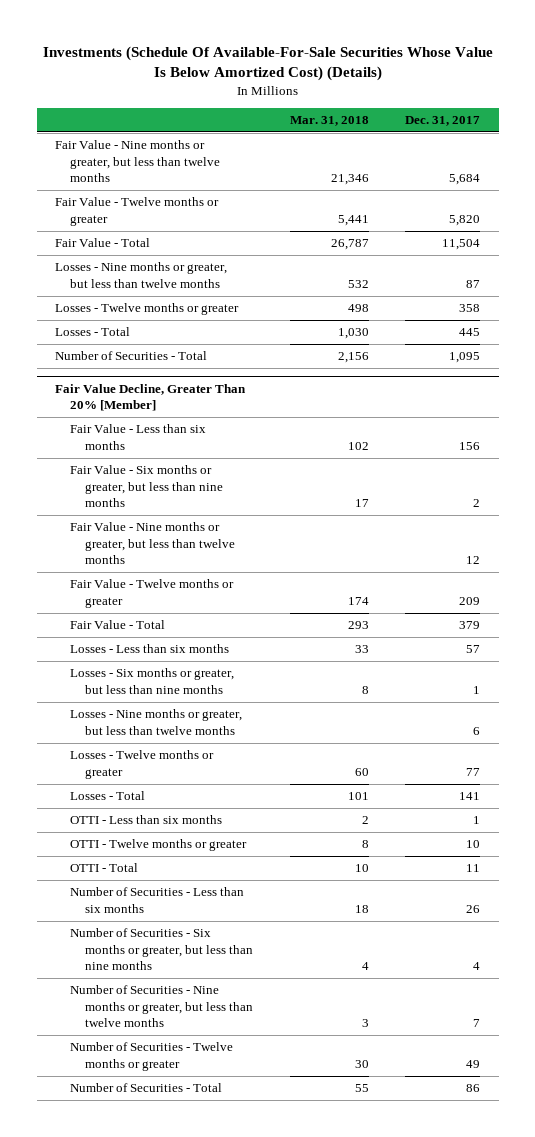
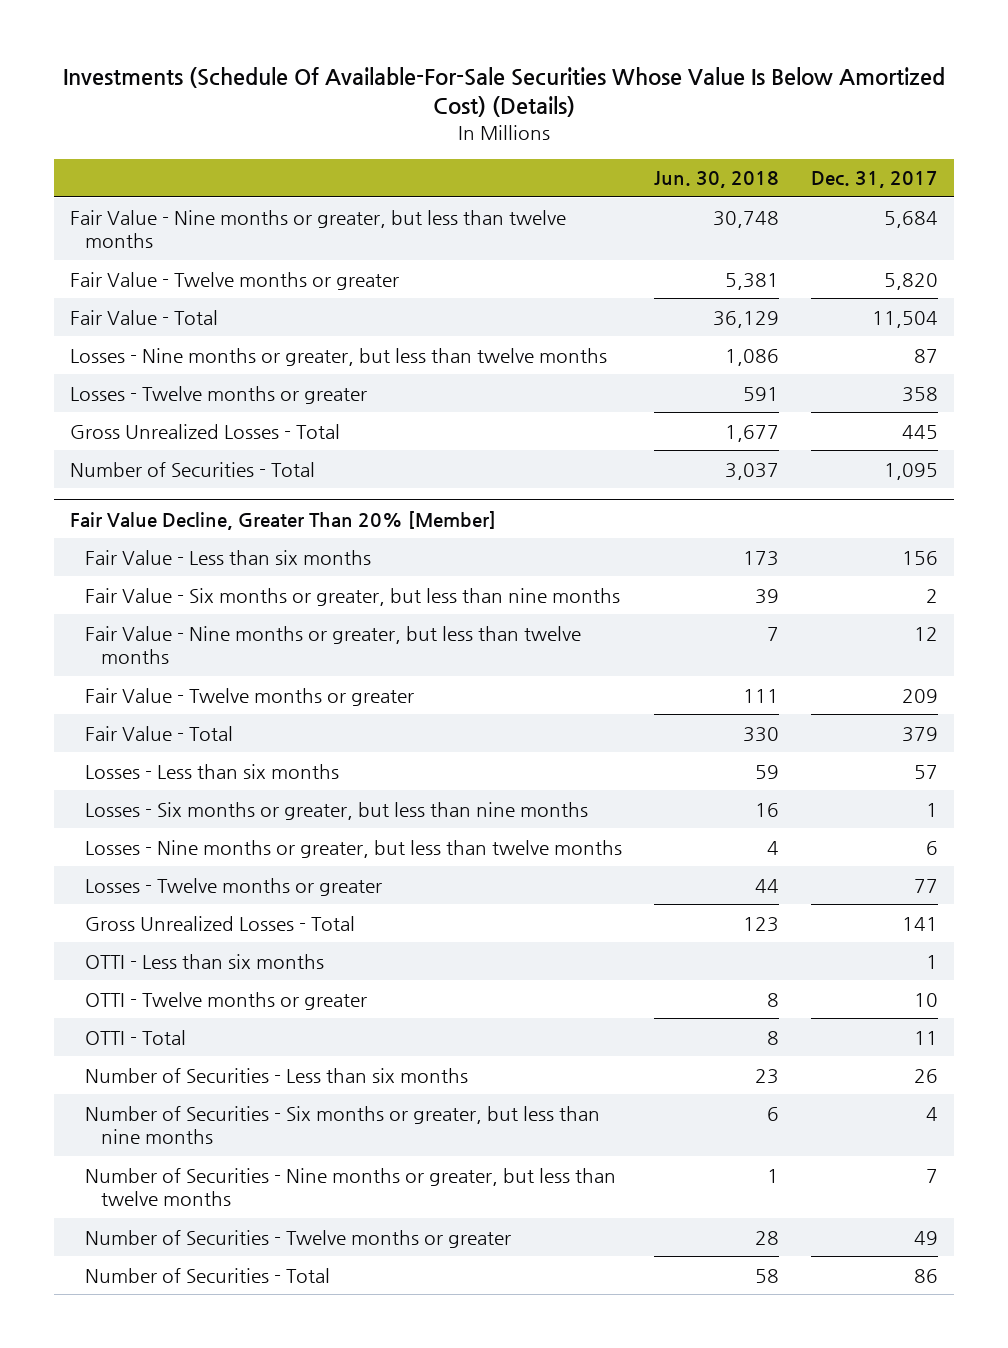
[289,115,369,126] Mar. 31, 2018 -> none
none -> [654,171,780,189] Jun. 30, 2018
[55,327,131,337] Losses - Total -> [69,423,340,439] Gross Unrealized Losses - Total
[69,791,145,801] Losses - Total -> [85,915,356,931] Gross Unrealized Losses - Total

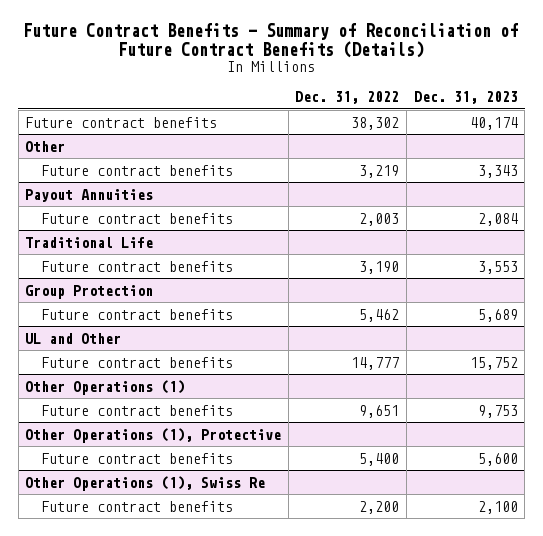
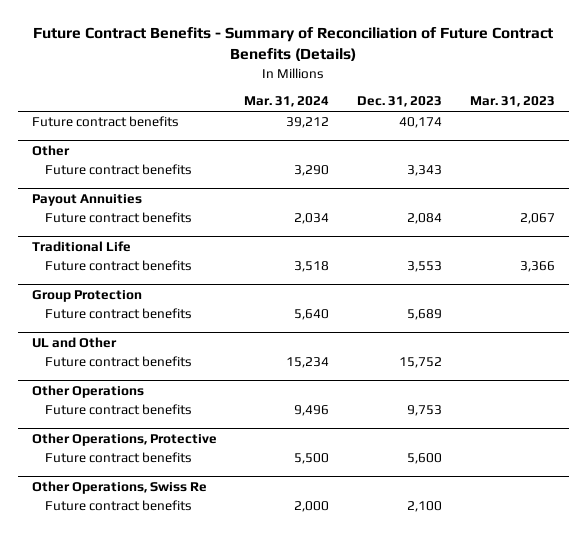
[295,91,400,105] Dec. 31, 2022 -> none
none -> [244,96,330,108] Mar. 31, 2024
none -> [470,96,556,108] Mar. 31, 2023
[25,379,186,395] Other Operations (1) -> [31,384,144,398] Other Operations
[25,427,282,443] Other Operations (1), Protective -> [31,432,217,446] Other Operations, Protective
[25,475,266,491] Other Operations (1), Swiss Re -> [31,480,207,494] Other Operations, Swiss Re

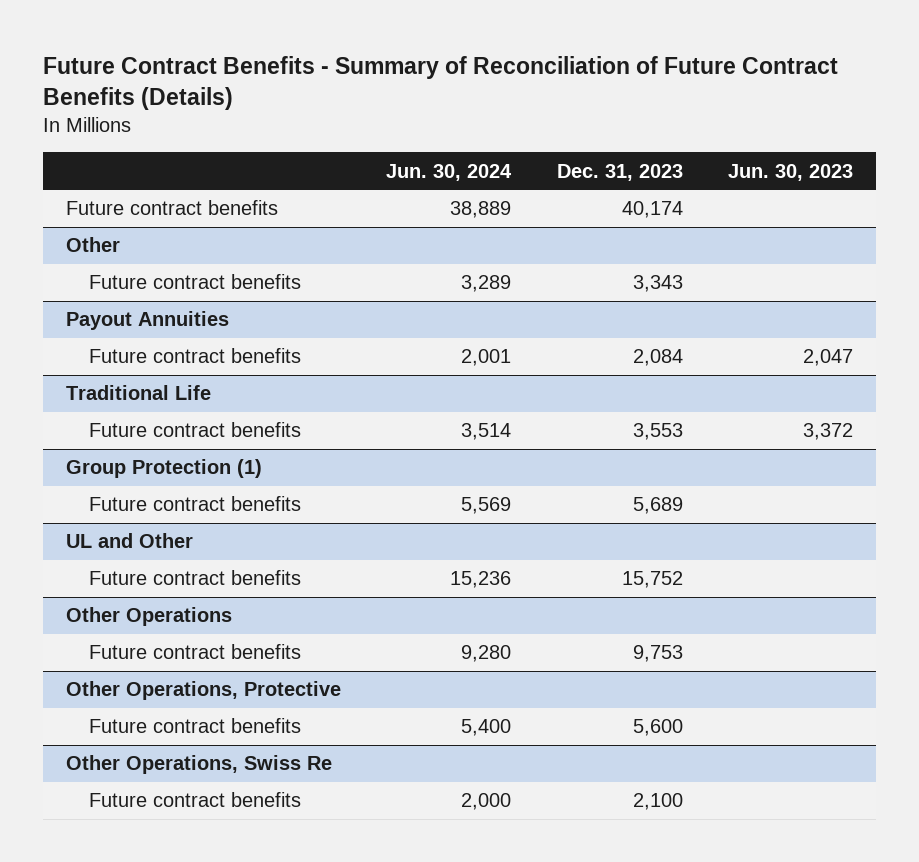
[244,96,330,108] Mar. 31, 2024 -> none
[470,96,556,108] Mar. 31, 2023 -> none
none -> [386,163,513,181] Jun. 30, 2024
none -> [727,163,853,181] Jun. 30, 2023
[31,289,142,302] Group Protection -> [65,459,262,479] Group Protection (1)

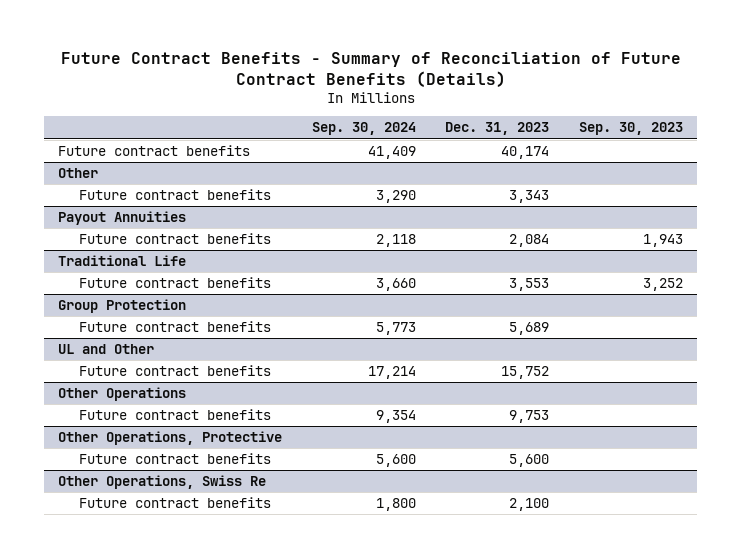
[386,163,513,181] Jun. 30, 2024 -> none
[727,163,853,181] Jun. 30, 2023 -> none
none -> [311,122,416,136] Sep. 30, 2024
none -> [578,122,683,136] Sep. 30, 2023
[65,459,262,479] Group Protection (1) -> [58,298,187,313] Group Protection

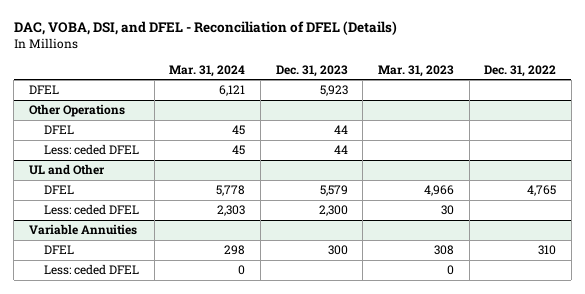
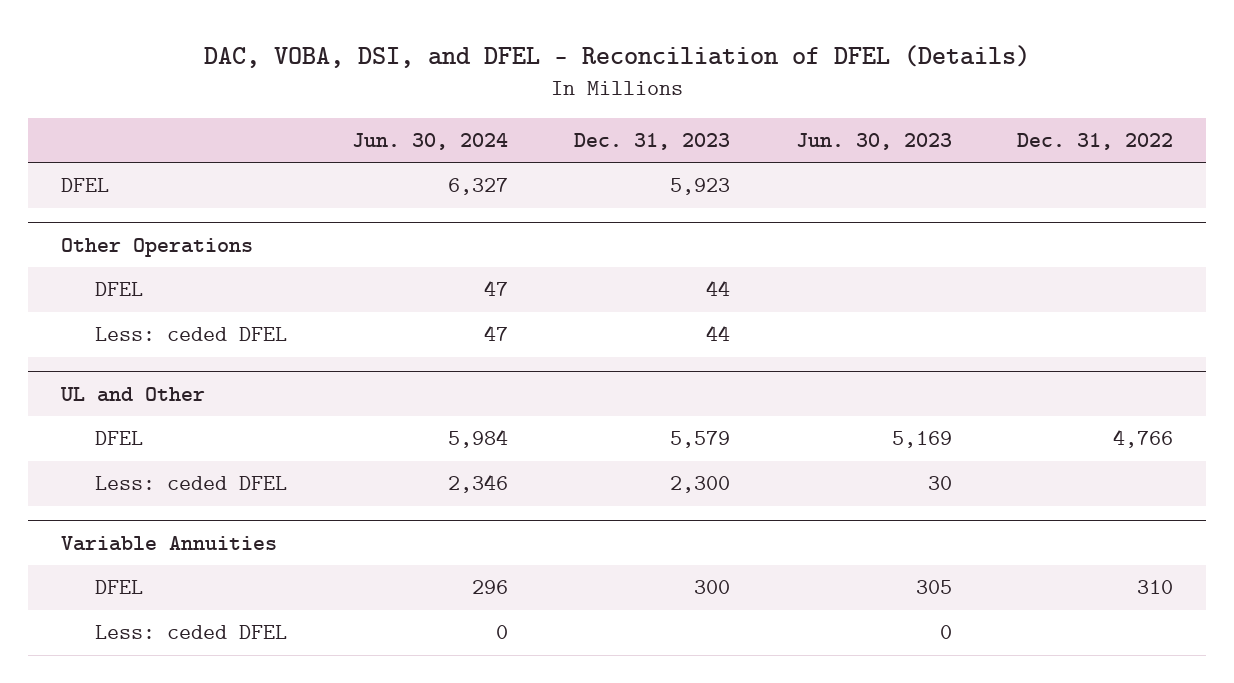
[169,64,246,77] Mar. 31, 2024 -> none
[377,64,454,77] Mar. 31, 2023 -> none
none -> [352,133,509,151] Jun. 30, 2024
none -> [795,133,952,151] Jun. 30, 2023
[527,185,557,197] 4,765 -> [1113,429,1174,449] 4,766

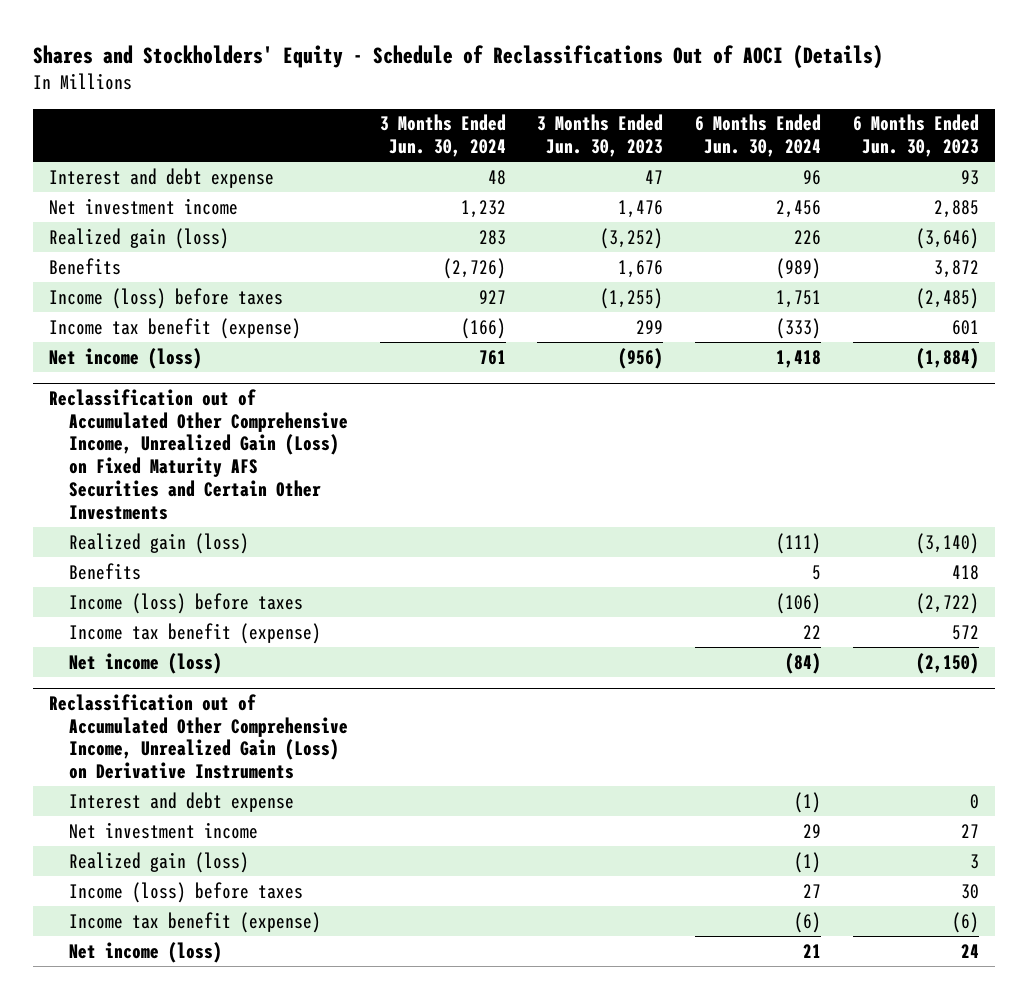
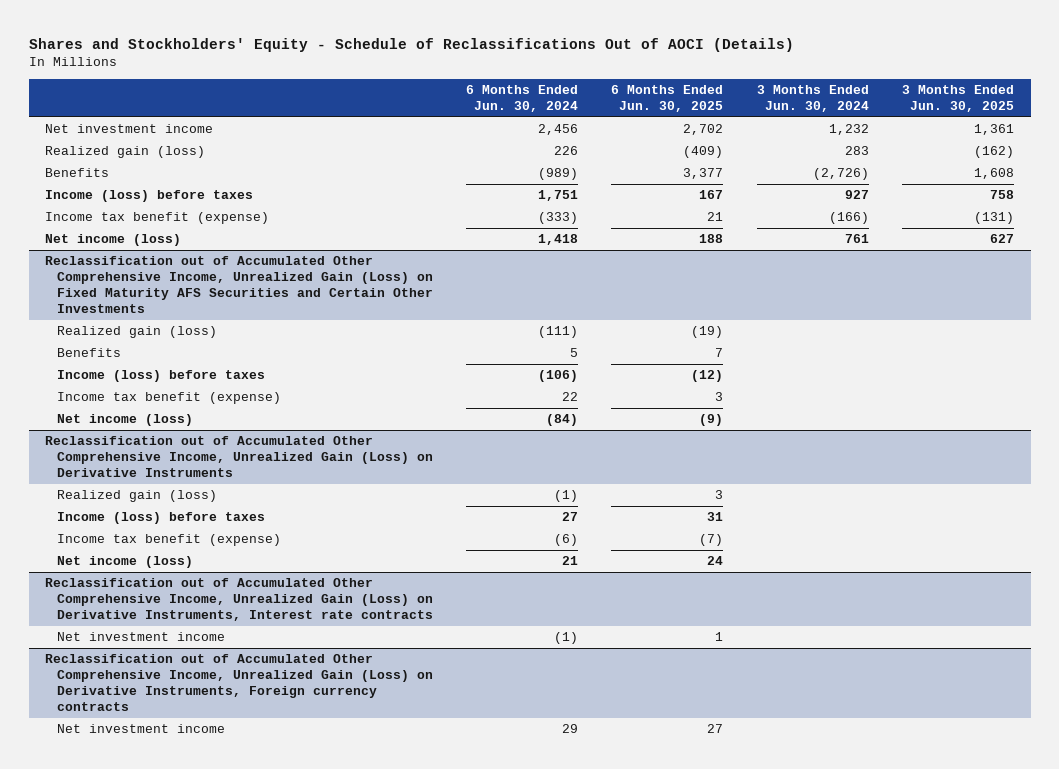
[537,114,664,158] 3 Months Ended Jun. 30, 2023 -> none
[852,114,979,158] 6 Months Ended Jun. 30, 2023 -> none
none -> [611,85,724,112] 6 Months Ended Jun. 30, 2025
none -> [901,85,1014,112] 3 Months Ended Jun. 30, 2025
[49,167,275,188] Interest and debt expense -> none
[69,791,295,812] Interest and debt expense -> none
[69,821,259,839] Net investment income -> none
none -> [45,578,433,621] Reclassification out of Accumulated Other Comprehensive Income, Unrealized Gain (Loss) on Derivative Instruments, Interest rate contracts
none -> [56,632,225,642] Net investment income
none -> [45,654,433,711] Reclassification out of Accumulated Other Comprehensive Income, Unrealized Gain (Loss) on Derivative Instruments, Foreign currency contracts
none -> [56,724,225,734] Net investment income

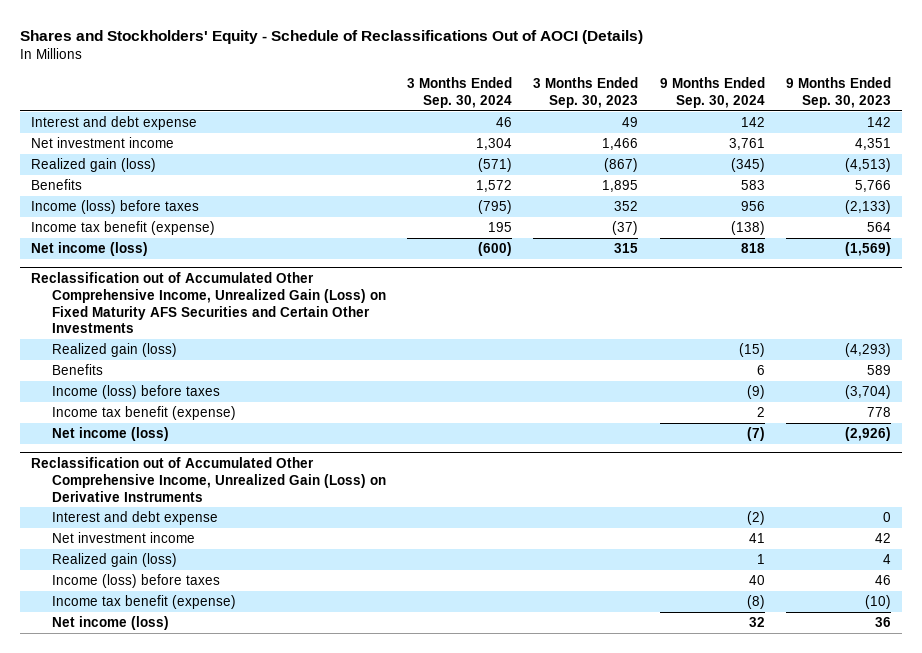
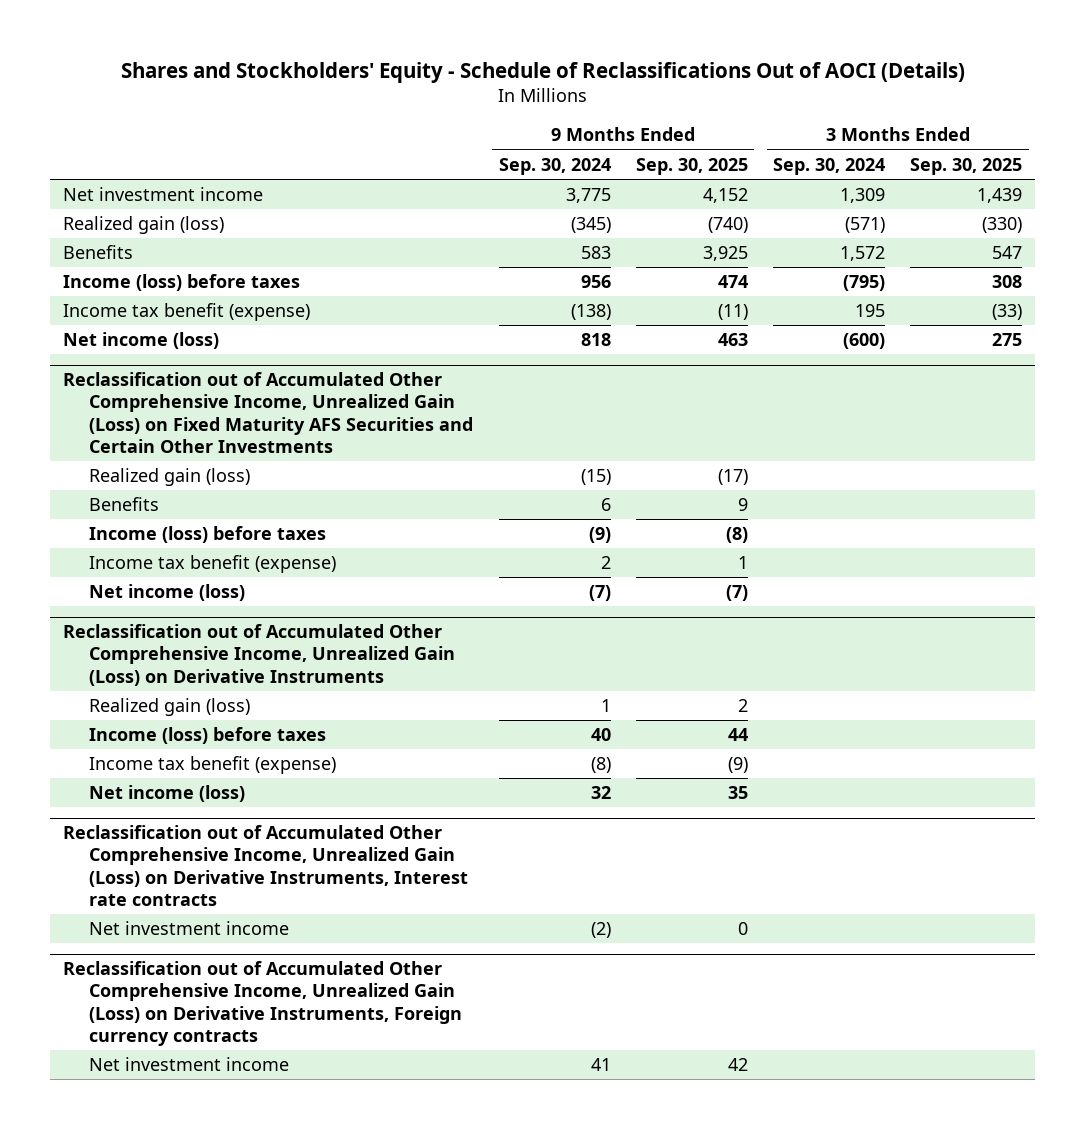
[533,77,639,109] 3 Months Ended Sep. 30, 2023 -> none
[785,77,891,109] 9 Months Ended Sep. 30, 2023 -> none
none -> [635,157,748,175] Sep. 30, 2025
none -> [910,157,1023,175] Sep. 30, 2025
[30,116,197,131] Interest and debt expense -> none
[476,138,513,151] 1,304 -> [839,188,885,204] 1,309
[728,138,765,151] 3,761 -> [565,188,611,204] 3,775
[51,511,218,526] Interest and debt expense -> none
[51,532,195,544] Net investment income -> none
none -> [62,825,469,906] Reclassification out of Accumulated Other Comprehensive Income, Unrealized Gain (Loss) on Derivative Instruments, Interest rate contracts
none -> [89,921,290,936] Net investment income
none -> [62,961,463,1046] Reclassification out of Accumulated Other Comprehensive Income, Unrealized Gain (Loss) on Derivative Instruments, Foreign currency contracts
none -> [89,1057,290,1072] Net investment income

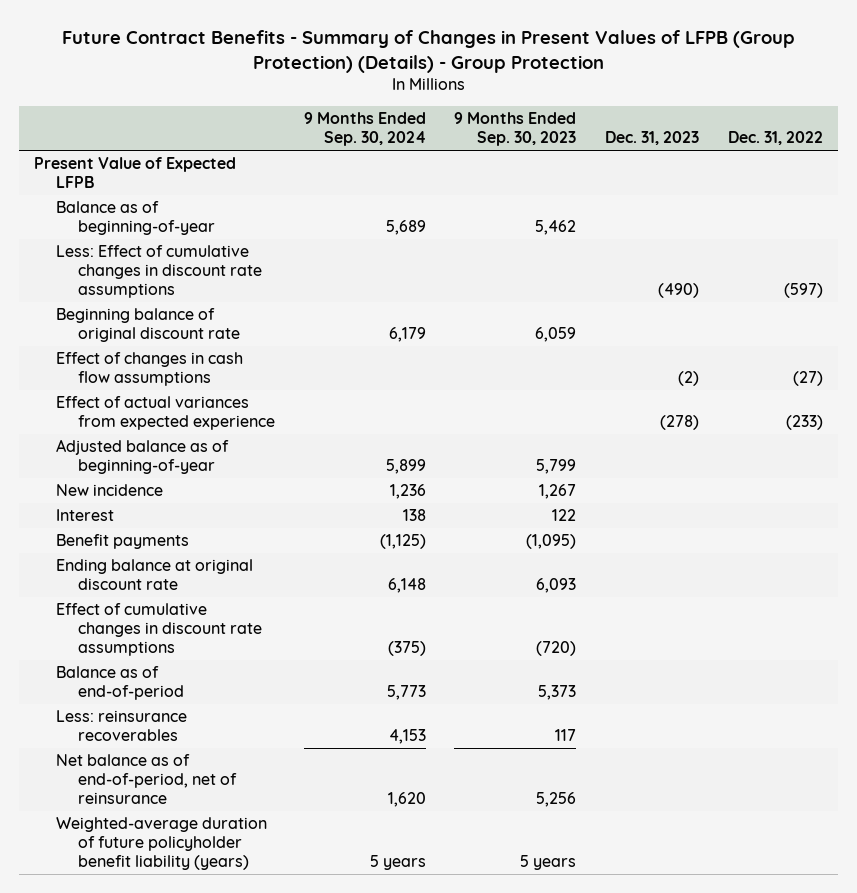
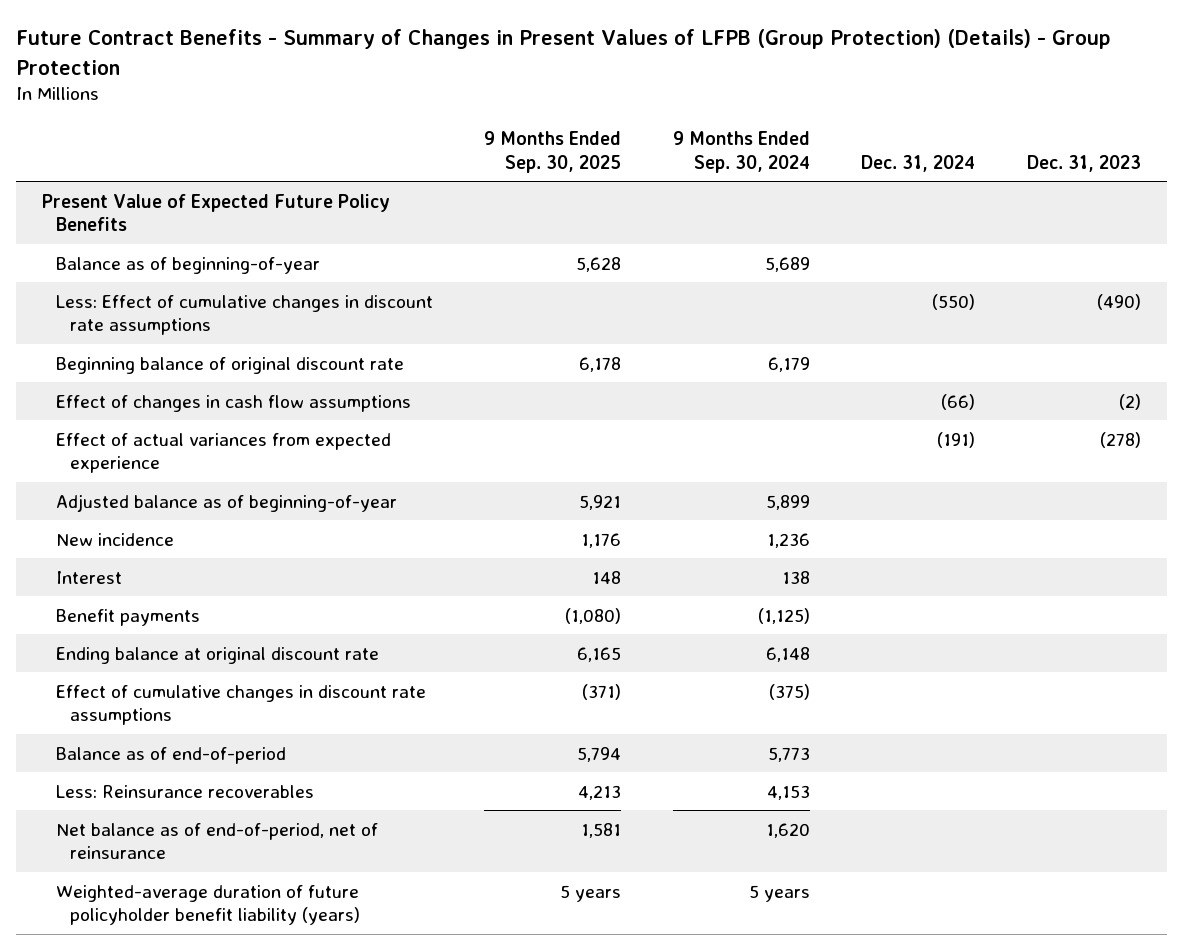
[454,112,577,147] 9 Months Ended Sep. 30, 2023 -> none
[728,131,824,146] Dec. 31, 2022 -> none
none -> [484,130,622,173] 9 Months Ended Sep. 30, 2025
none -> [861,154,976,172] Dec. 31, 2024
[33,157,236,189] Present Value of Expected LFPB -> [41,193,390,232] Present Value of Expected Future Policy Benefits
[55,710,187,742] Less: reinsurance recoverables -> [55,784,314,798] Less: Reinsurance recoverables

